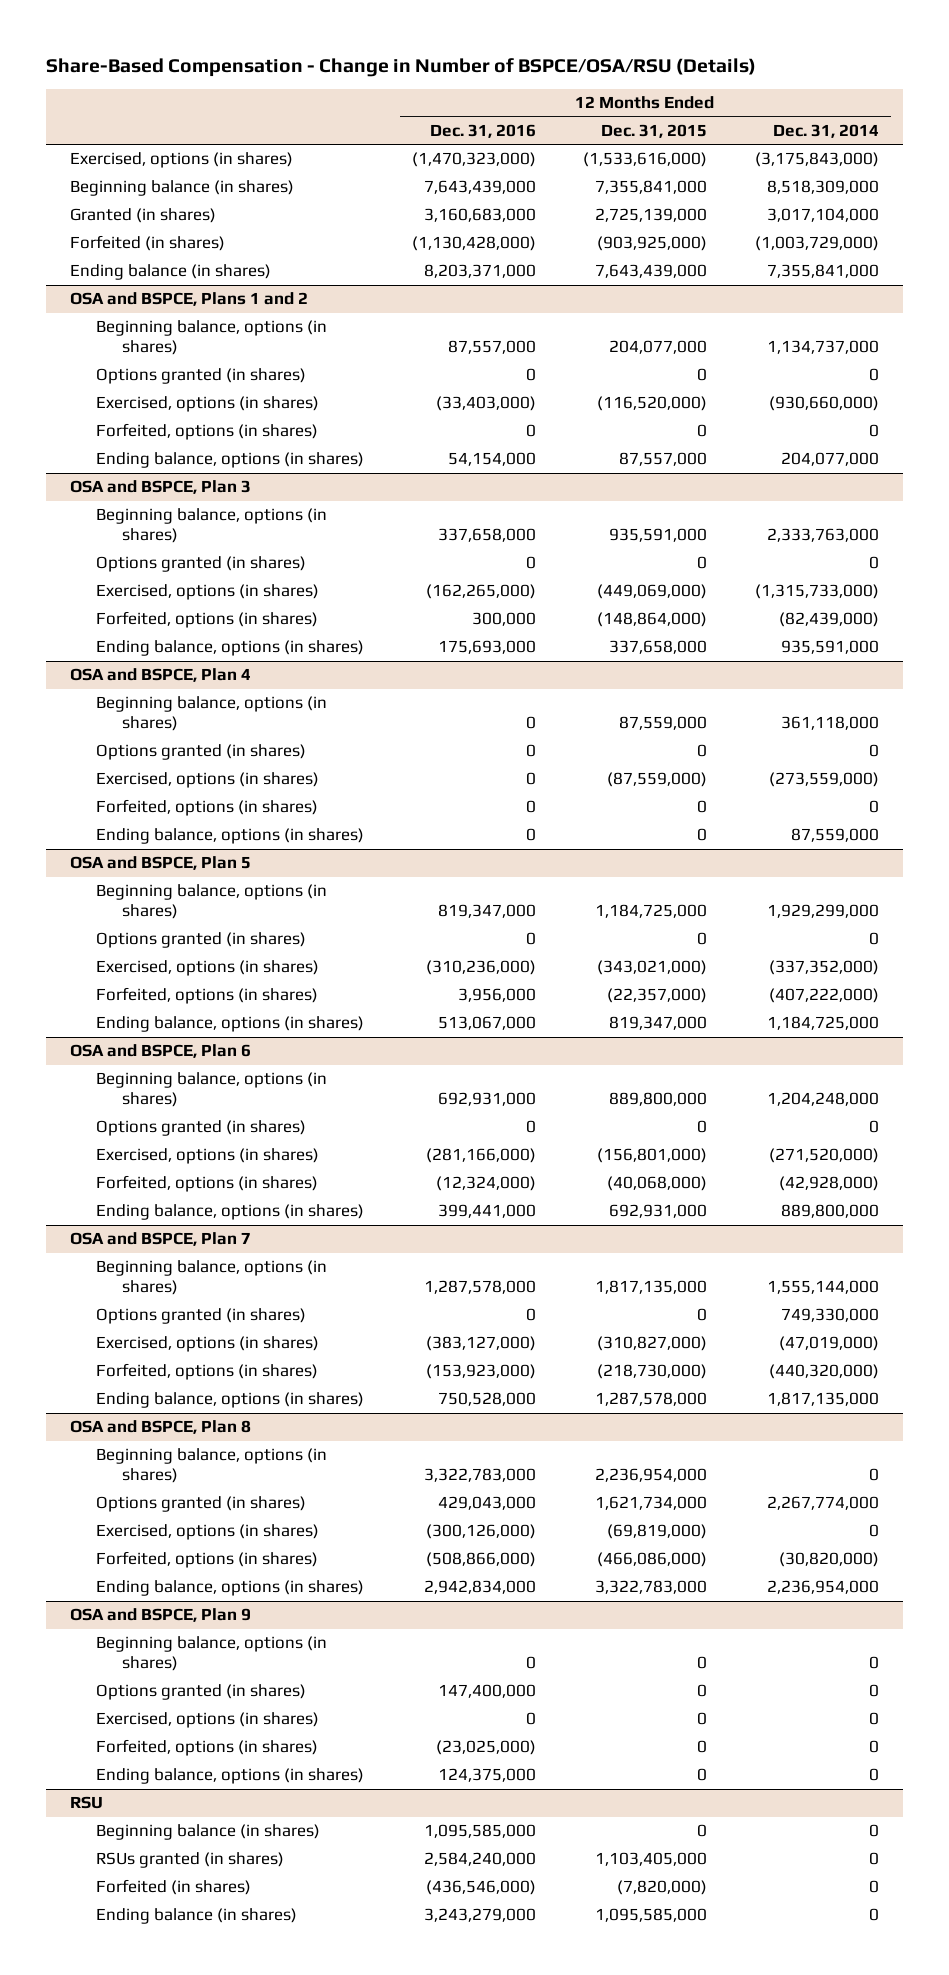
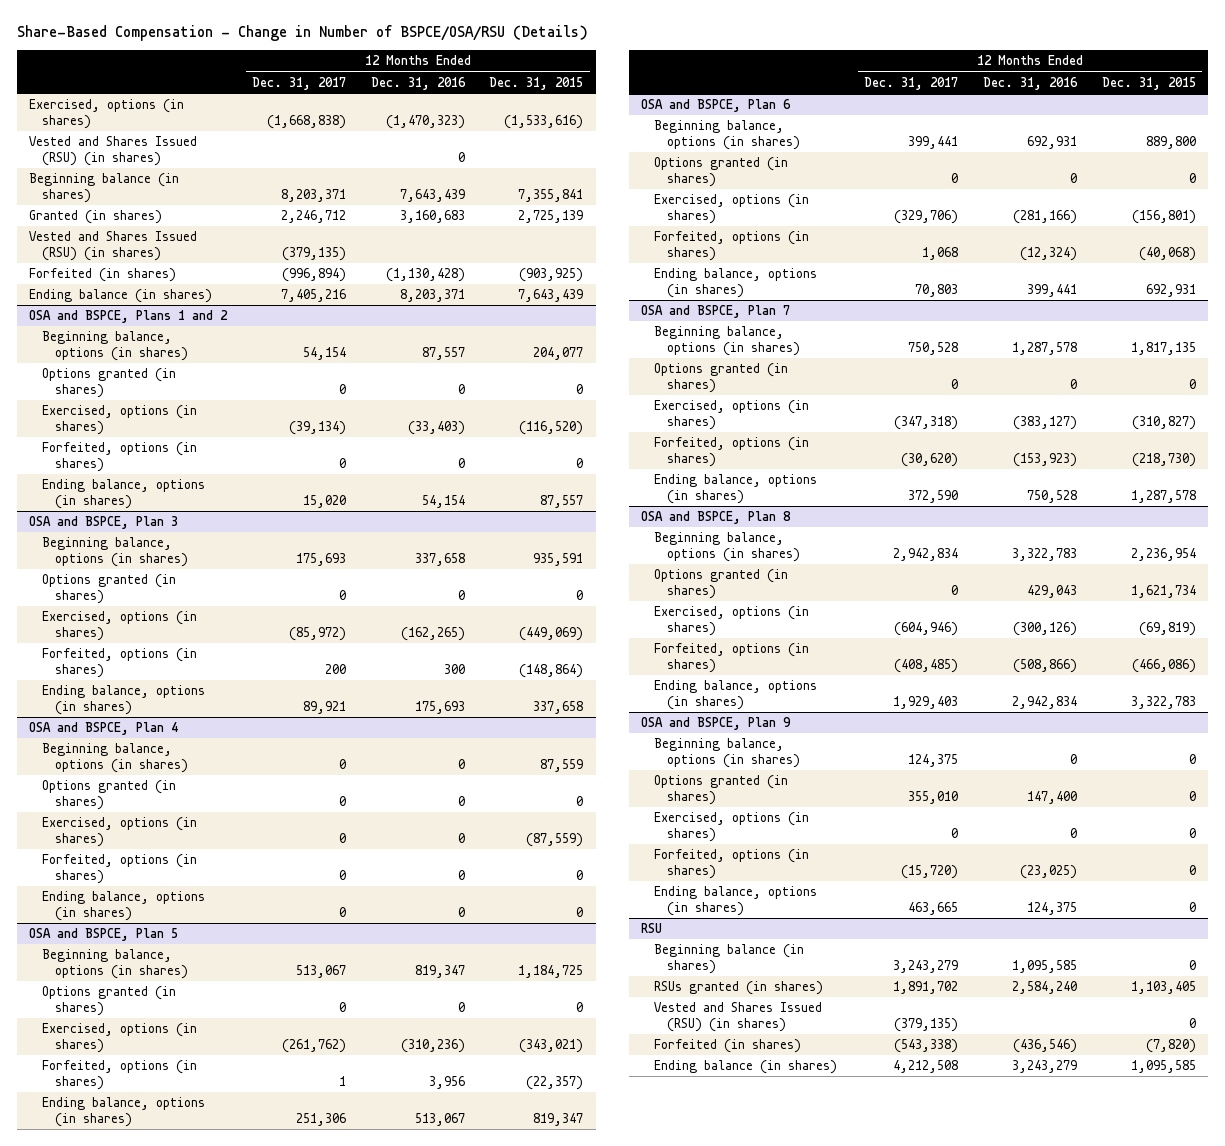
[773,123,880,138] Dec. 31, 2014 -> none
none -> [251,76,346,90] Dec. 31, 2017
[411,152,536,168] (1,470,323,000) -> [385,114,465,129] (1,470,323)
[583,152,708,168] (1,533,616,000) -> [504,114,584,129] (1,533,616)
none -> [28,136,197,166] Vested and Shares Issued (RSU) (in shares)
[423,180,536,195] 7,643,439,000 -> [399,188,465,202] 7,643,439
[595,180,708,195] 7,355,841,000 -> [518,188,584,202] 7,355,841
[423,208,536,223] 3,160,683,000 -> [399,210,465,224] 3,160,683
[595,208,708,223] 2,725,139,000 -> [518,210,584,224] 2,725,139
none -> [28,231,197,261] Vested and Shares Issued (RSU) (in shares)
[411,236,536,252] (1,130,428,000) -> [385,268,465,283] (1,130,428)
[597,236,708,252] (903,925,000) -> [519,268,584,283] (903,925)
[423,264,536,279] 8,203,371,000 -> [399,289,465,303] 8,203,371
[595,264,708,279] 7,643,439,000 -> [518,289,584,303] 7,643,439
[447,340,536,355] 87,557,000 -> [421,346,465,360] 87,557
[609,340,708,355] 204,077,000 -> [533,346,584,360] 204,077
[435,396,536,412] (33,403,000) -> [407,420,465,435] (33,403)
[597,396,708,412] (116,520,000) -> [519,420,584,435] (116,520)
[447,452,536,467] 54,154,000 -> [421,494,465,508] 54,154
[619,452,708,467] 87,557,000 -> [540,494,584,508] 87,557
[437,528,536,543] 337,658,000 -> [414,552,465,566] 337,658
[609,528,708,543] 935,591,000 -> [533,552,584,566] 935,591
[425,584,536,600] (162,265,000) -> [400,626,465,641] (162,265)
[597,584,708,600] (449,069,000) -> [519,626,584,641] (449,069)
[471,612,536,627] 300,000 -> [443,663,465,674] 300
[597,612,708,628] (148,864,000) -> [519,663,584,678] (148,864)
[437,640,536,655] 175,693,000 -> [414,700,465,714] 175,693
[609,640,708,655] 337,658,000 -> [533,700,584,714] 337,658
[619,716,708,731] 87,559,000 -> [540,758,584,772] 87,559
[607,772,708,788] (87,559,000) -> [526,832,584,847] (87,559)
[437,904,536,919] 819,347,000 -> [414,964,465,978] 819,347
[595,904,708,919] 1,184,725,000 -> [518,964,584,978] 1,184,725
[425,960,536,976] (310,236,000) -> [400,1038,465,1053] (310,236)
[597,960,708,976] (343,021,000) -> [519,1038,584,1053] (343,021)
[457,988,536,1003] 3,956,000 -> [428,1075,465,1089] 3,956
[607,988,708,1004] (22,357,000) -> [526,1075,584,1090] (22,357)
[437,1016,536,1031] 513,067,000 -> [414,1112,465,1126] 513,067
[609,1016,708,1031] 819,347,000 -> [533,1112,584,1126] 819,347
[437,1092,536,1107] 692,931,000 -> [1026,135,1077,149] 692,931
[609,1092,708,1107] 889,800,000 -> [1145,135,1196,149] 889,800
[425,1148,536,1164] (281,166,000) -> [1012,209,1077,224] (281,166)
[597,1148,708,1164] (156,801,000) -> [1131,209,1196,224] (156,801)
[435,1176,536,1192] (12,324,000) -> [1019,246,1077,261] (12,324)
[607,1176,708,1192] (40,068,000) -> [1138,246,1196,261] (40,068)
[437,1204,536,1219] 399,441,000 -> [1026,283,1077,297] 399,441
[609,1204,708,1219] 692,931,000 -> [1145,283,1196,297] 692,931
[423,1280,536,1295] 1,287,578,000 -> [1011,341,1077,355] 1,287,578
[595,1280,708,1295] 1,817,135,000 -> [1130,341,1196,355] 1,817,135
[425,1336,536,1352] (383,127,000) -> [1012,415,1077,430] (383,127)
[597,1336,708,1352] (310,827,000) -> [1131,415,1196,430] (310,827)
[425,1364,536,1380] (153,923,000) -> [1012,452,1077,467] (153,923)
[597,1364,708,1380] (218,730,000) -> [1131,452,1196,467] (218,730)
[437,1392,536,1407] 750,528,000 -> [1026,489,1077,503] 750,528
[595,1392,708,1407] 1,287,578,000 -> [1130,489,1196,503] 1,287,578
[423,1468,536,1483] 3,322,783,000 -> [1011,547,1077,561] 3,322,783
[595,1468,708,1483] 2,236,954,000 -> [1130,547,1196,561] 2,236,954
[437,1496,536,1511] 429,043,000 -> [1026,584,1077,598] 429,043
[595,1496,708,1511] 1,621,734,000 -> [1130,584,1196,598] 1,621,734
[425,1524,536,1540] (300,126,000) -> [1012,621,1077,636] (300,126)
[607,1524,708,1540] (69,819,000) -> [1138,621,1196,636] (69,819)
[425,1552,536,1568] (508,866,000) -> [1012,658,1077,673] (508,866)
[597,1552,708,1568] (466,086,000) -> [1131,658,1196,673] (466,086)
[423,1580,536,1595] 2,942,834,000 -> [1011,695,1077,709] 2,942,834
[595,1580,708,1595] 3,322,783,000 -> [1130,695,1196,709] 3,322,783
[437,1684,536,1699] 147,400,000 -> [1026,790,1077,804] 147,400
[435,1740,536,1756] (23,025,000) -> [1019,864,1077,879] (23,025)
[437,1768,536,1783] 124,375,000 -> [1026,901,1077,915] 124,375
[423,1824,536,1839] 1,095,585,000 -> [1011,959,1077,973] 1,095,585
[423,1852,536,1867] 2,584,240,000 -> [1011,981,1077,995] 2,584,240
[595,1852,708,1867] 1,103,405,000 -> [1130,981,1196,995] 1,103,405
none -> [654,1002,823,1032] Vested and Shares Issued (RSU) (in shares)
[425,1880,536,1896] (436,546,000) -> [1012,1039,1077,1054] (436,546)
[617,1880,708,1896] (7,820,000) -> [1145,1039,1196,1054] (7,820)
[423,1908,536,1923] 3,243,279,000 -> [1011,1060,1077,1074] 3,243,279
[595,1908,708,1923] 1,095,585,000 -> [1130,1060,1196,1074] 1,095,585

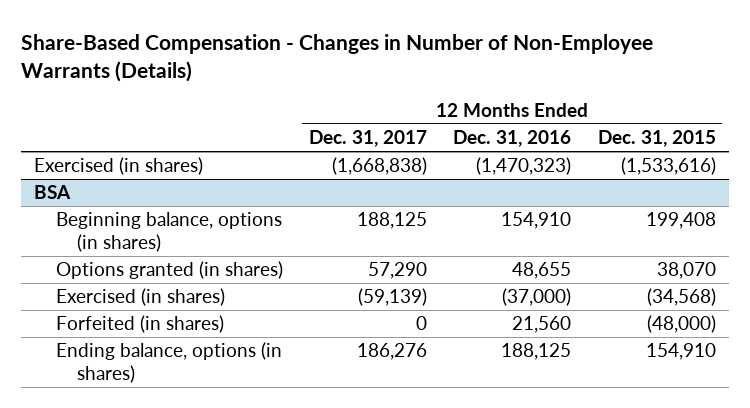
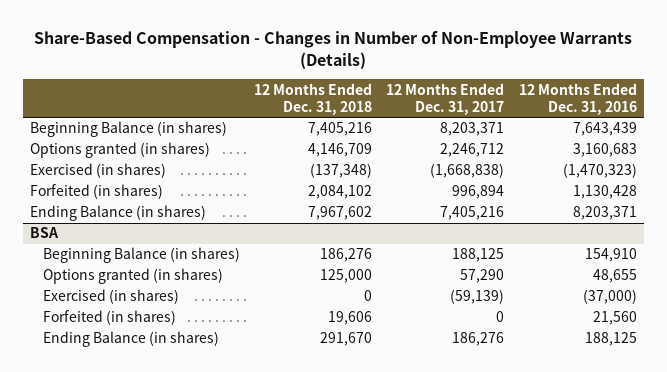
[597,129,716,147] Dec. 31, 2015 -> none
none -> [254,82,373,116] 12 Months Ended Dec. 31, 2018
none -> [29,121,227,138] Beginning Balance (in shares)
none -> [29,142,210,159] Options granted (in shares)
none -> [29,184,163,200] Forfeited (in shares)
none -> [29,205,206,222] Ending Balance (in shares)
[55,212,282,252] Beginning balance, options (in shares) -> [42,247,240,264] Beginning Balance (in shares)
[55,342,282,383] Ending balance, options (in shares) -> [42,331,219,348] Ending Balance (in shares)

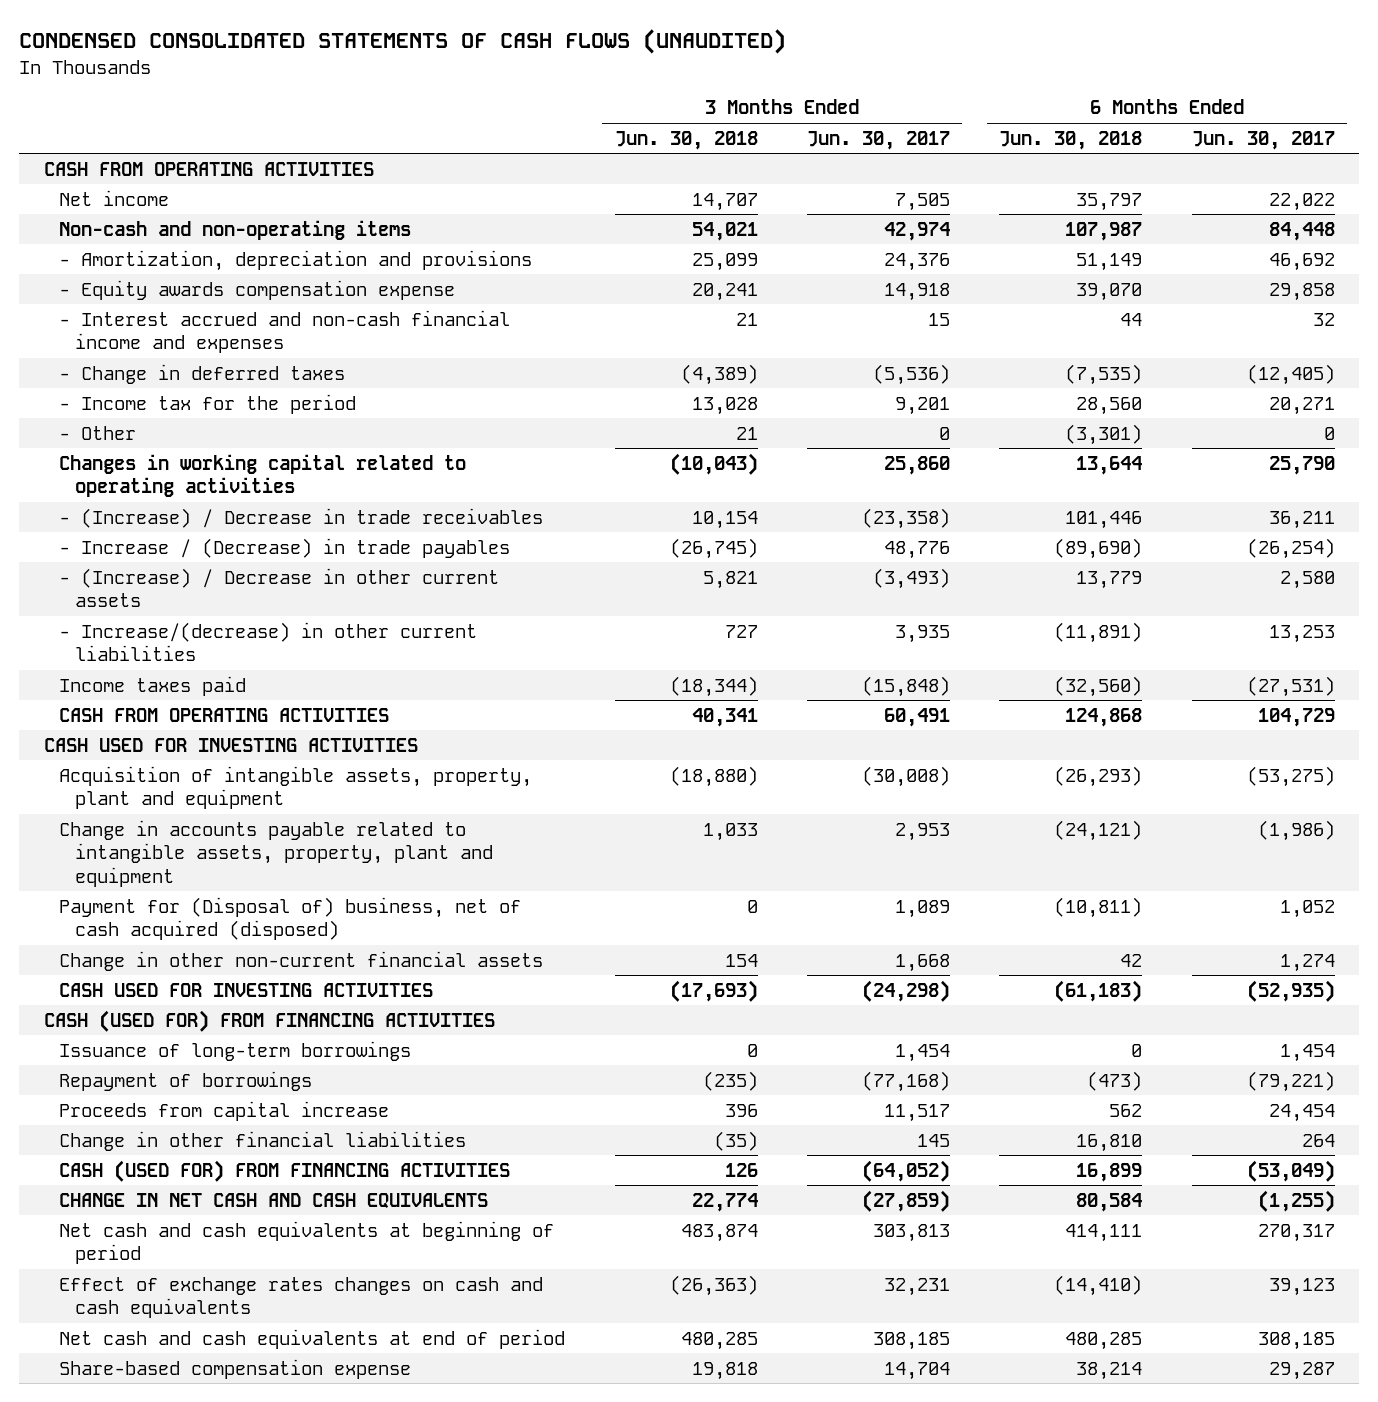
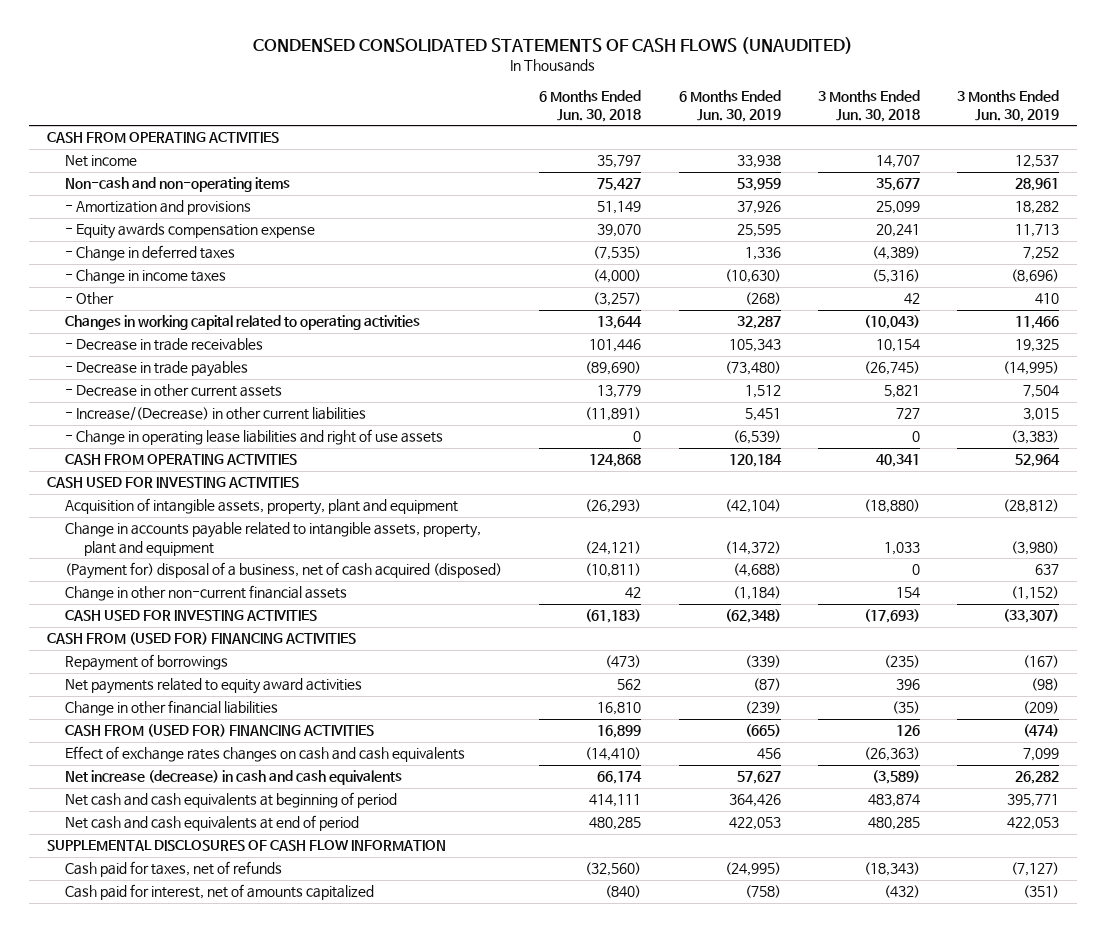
[806,130,950,150] Jun. 30, 2017 -> none
[1191,130,1335,150] Jun. 30, 2017 -> none
none -> [678,89,781,123] 6 Months Ended Jun. 30, 2019
none -> [956,89,1059,123] 3 Months Ended Jun. 30, 2019
[691,221,758,241] 54,021 -> [875,178,920,192] 35,677
[1065,221,1143,241] 107,987 -> [597,178,642,192] 75,427
[59,249,533,271] - Amortization, depreciation and provisions -> [65,200,252,216] - Amortization and provisions
[59,309,511,354] - Interest accrued and non-cash financial income and expenses -> none
[59,393,357,414] - Income tax for the period -> [65,269,227,285] - Change in income taxes
[691,396,758,415] 13,028 -> [871,269,920,284] (5,316)
[1076,396,1143,415] 28,560 -> [593,269,642,284] (4,000)
[735,426,758,440] 21 -> [903,293,920,305] 42
[1065,423,1143,445] (3,301) -> [593,292,642,307] (3,257)
[59,675,247,696] Income taxes paid -> none
[59,507,544,528] - (Increase) / Decrease in trade receivables -> [65,338,264,352] - Decrease in trade receivables
[59,537,511,558] - Increase / (Decrease) in trade payables -> [65,361,249,378] - Decrease in trade payables
[59,567,500,608] - (Increase) / Decrease in other current assets -> [65,384,283,398] - Decrease in other current assets
[59,621,478,662] - Increase/(decrease) in other current liabilities -> [65,407,367,422] - Increase/(Decrease) in other current liabilities
none -> [65,429,444,446] - Change in operating lease liabilities and right of use assets
[59,896,522,941] Payment for (Disposal of) business, net of cash acquired (disposed) -> [65,562,503,580] (Payment for) disposal of a business, net of cash acquired (disposed)
[59,1040,412,1061] Issuance of long-term borrowings -> none
[43,1009,495,1032] CASH (USED FOR) FROM FINANCING ACTIVITIES -> [47,632,357,646] CASH FROM (USED FOR) FINANCING ACTIVITIES
[59,1100,390,1121] Proceeds from capital increase -> [65,678,363,695] Net payments related to equity award activities
[59,1192,489,1208] CHANGE IN NET CASH AND CASH EQUIVALENTS -> none
[59,1159,511,1182] CASH (USED FOR) FROM FINANCING ACTIVITIES -> [65,724,375,738] CASH FROM (USED FOR) FINANCING ACTIVITIES
none -> [65,770,403,786] Net increase (decrease) in cash and cash equivalents
[59,1220,555,1265] Net cash and cash equivalents at beginning of period -> [65,792,398,809] Net cash and cash equivalents at beginning of period
[59,1358,412,1379] Share-based compensation expense -> none
none -> [47,840,447,852] SUPPLEMENTAL DISCLOSURES OF CASH FLOW INFORMATION
none -> [65,861,283,878] Cash paid for taxes, net of refunds
none -> [65,884,375,901] Cash paid for interest, net of amounts capitalized

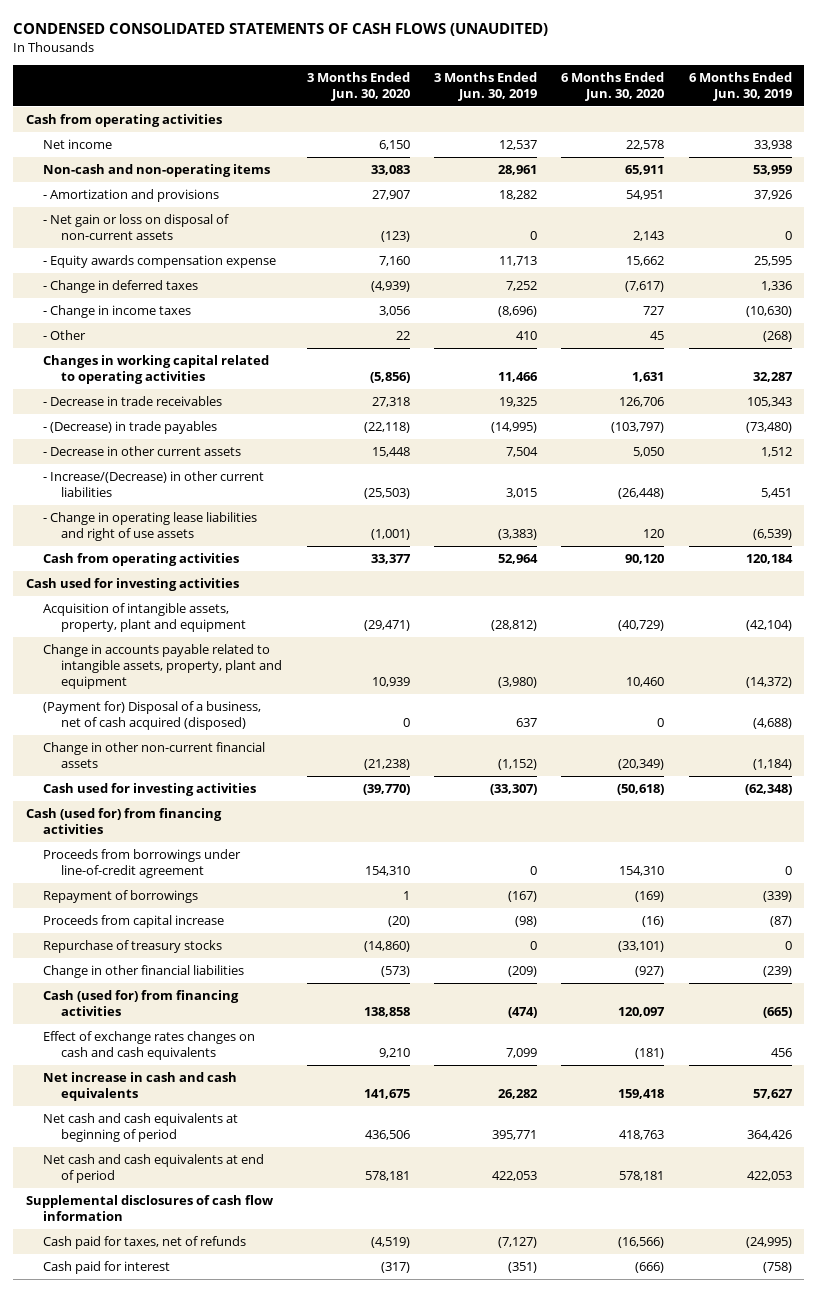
[539,89,642,123] 6 Months Ended Jun. 30, 2018 -> none
[817,89,920,123] 3 Months Ended Jun. 30, 2018 -> none
none -> [306,71,410,101] 3 Months Ended Jun. 30, 2020
none -> [561,71,665,101] 6 Months Ended Jun. 30, 2020
[47,132,280,144] CASH FROM OPERATING ACTIVITIES -> [25,114,222,128] Cash from operating activities
none -> [43,214,230,241] - Net gain or loss on disposal of non-current assets
[65,361,249,378] - Decrease in trade payables -> [43,421,218,435] - (Decrease) in trade payables
[65,454,298,466] CASH FROM OPERATING ACTIVITIES -> [43,553,240,567] Cash from operating activities
[47,477,300,489] CASH USED FOR INVESTING ACTIVITIES -> [25,578,239,592] Cash used for investing activities
[65,562,503,580] (Payment for) disposal of a business, net of cash acquired (disposed) -> [43,701,262,731] (Payment for) Disposal of a business, net of cash acquired (disposed)
[65,610,318,622] CASH USED FOR INVESTING ACTIVITIES -> [43,783,257,797] Cash used for investing activities
[47,632,357,646] CASH FROM (USED FOR) FINANCING ACTIVITIES -> [25,808,222,835] Cash (used for) from financing activities
none -> [43,849,242,879] Proceeds from borrowings under line-of-credit agreement
[65,678,363,695] Net payments related to equity award activities -> [43,915,225,929] Proceeds from capital increase
none -> [43,940,223,954] Repurchase of treasury stocks
[65,724,375,738] CASH FROM (USED FOR) FINANCING ACTIVITIES -> [43,990,240,1017] Cash (used for) from financing activities
[65,770,403,786] Net increase (decrease) in cash and cash equivalents -> [43,1072,238,1102] Net increase in cash and cash equivalents
[47,840,447,852] SUPPLEMENTAL DISCLOSURES OF CASH FLOW INFORMATION -> [25,1195,273,1222] Supplemental disclosures of cash flow information
[65,884,375,901] Cash paid for interest, net of amounts capitalized -> [43,1261,171,1275] Cash paid for interest

